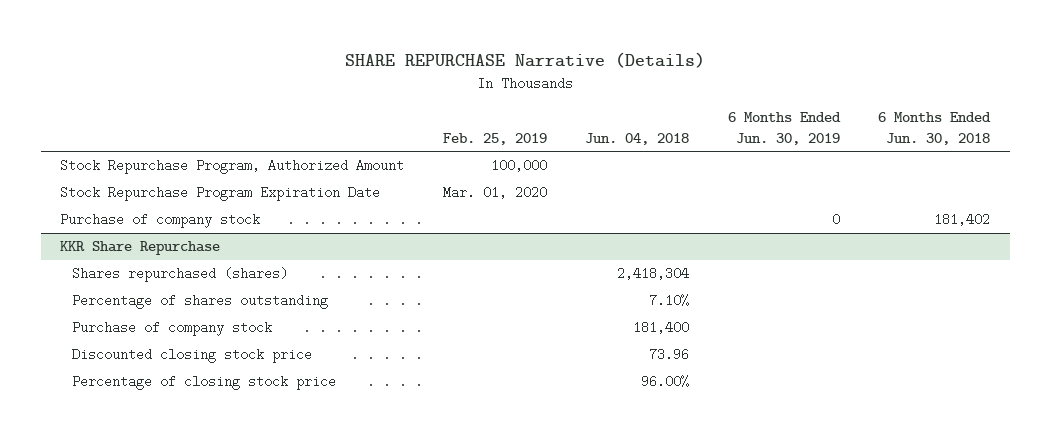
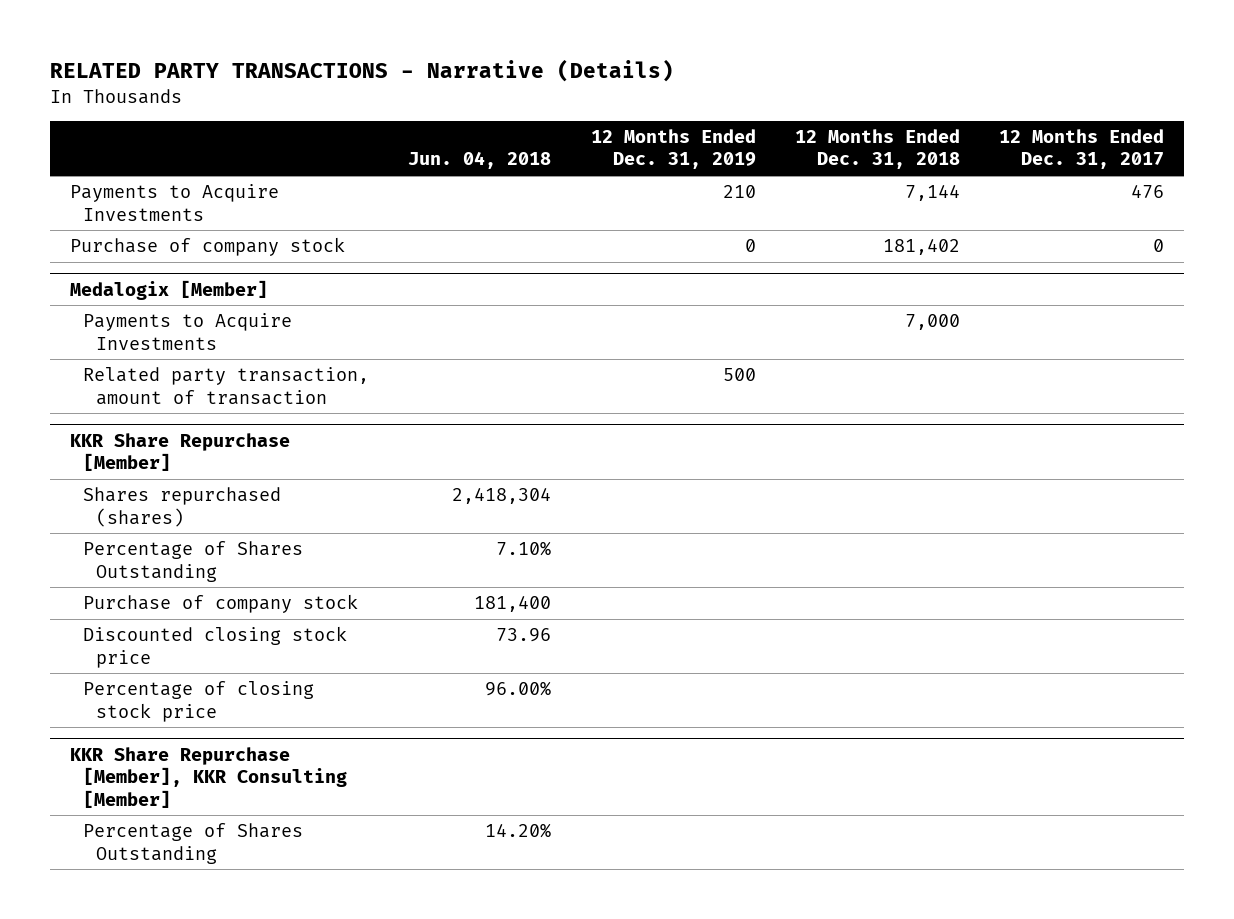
[345,51,706,68] SHARE REPURCHASE Narrative (Details) -> [50,59,675,83] RELATED PARTY TRANSACTIONS - Narrative (Details)
[442,132,547,145] Feb. 25, 2019 -> none
[727,112,841,145] 6 Months Ended Jun. 30, 2019 -> none
[878,112,992,145] 6 Months Ended Jun. 30, 2018 -> none
none -> [590,128,756,170] 12 Months Ended Dec. 31, 2019
none -> [794,128,960,170] 12 Months Ended Dec. 31, 2018
none -> [999,128,1165,170] 12 Months Ended Dec. 31, 2017
[59,159,404,175] Stock Repurchase Program, Authorized Amount -> none
[59,186,380,202] Stock Repurchase Program Expiration Date -> none
none -> [69,184,279,221] Payments to Acquire Investments
none -> [69,279,268,300] Medalogix [Member]
none -> [83,313,293,350] Payments to Acquire Investments
none -> [83,367,370,405] Related party transaction, amount of transaction
[59,241,220,256] KKR Share Repurchase -> [69,432,290,472] KKR Share Repurchase [Member]
[72,294,329,310] Percentage of shares outstanding -> [83,541,304,582] Percentage of Shares Outstanding
none -> [69,746,348,808] KKR Share Repurchase [Member], KKR Consulting [Member]
none -> [83,823,304,864] Percentage of Shares Outstanding

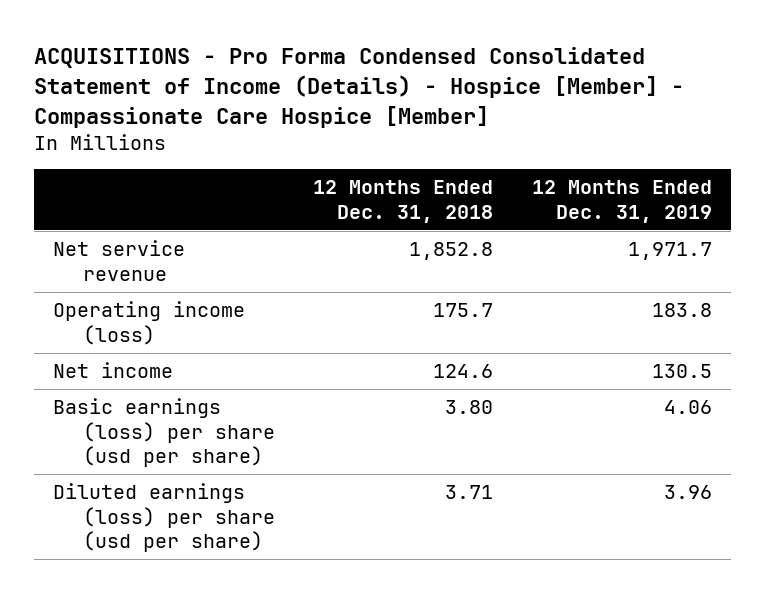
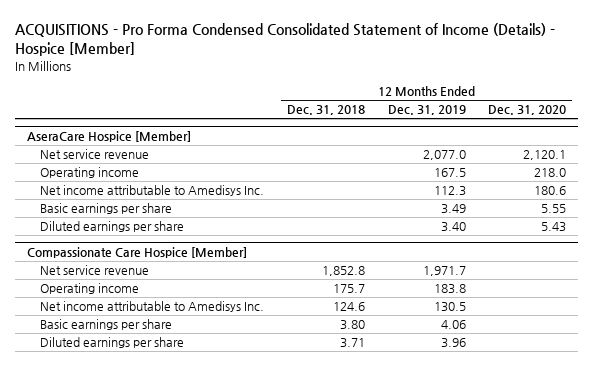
[34,47,685,128] ACQUISITIONS - Pro Forma Condensed Consolidated Statement of Income (Details) - Hospice [Member] - Compassionate Care Hospice [Member] -> [15,23,556,57] ACQUISITIONS - Pro Forma Condensed Consolidated Statement of Income (Details) - Hospice [Member]
none -> [488,105,567,116] Dec. 31, 2020
none -> [26,130,191,142] AseraCare Hospice [Member]
none -> [39,149,149,160] Net service revenue
none -> [39,167,139,179] Operating income
none -> [39,185,264,197] Net income attributable to Amedisys Inc.
none -> [39,203,172,215] Basic earnings per share
none -> [39,221,184,233] Diluted earnings per share
none -> [26,246,247,258] Compassionate Care Hospice [Member]
[53,301,246,345] Operating income (loss) -> [39,283,139,295] Operating income
[53,362,174,379] Net income -> [39,301,264,313] Net income attributable to Amedisys Inc.
[53,398,275,467] Basic earnings (loss) per share (usd per share) -> [39,319,172,331] Basic earnings per share
[53,483,275,552] Diluted earnings (loss) per share (usd per share) -> [39,337,184,349] Diluted earnings per share

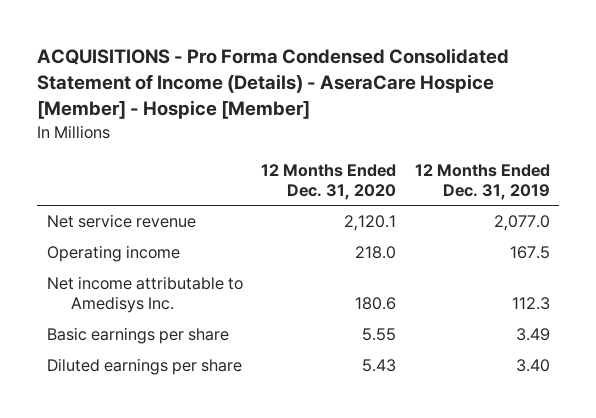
[15,23,556,57] ACQUISITIONS - Pro Forma Condensed Consolidated Statement of Income (Details) - Hospice [Member] -> [37,48,510,120] ACQUISITIONS - Pro Forma Condensed Consolidated Statement of Income (Details) - AseraCare Hospice [Member] - Hospice [Member]
[286,105,365,116] Dec. 31, 2018 -> none
[26,130,191,142] AseraCare Hospice [Member] -> none
[26,246,247,258] Compassionate Care Hospice [Member] -> none
[39,265,149,276] Net service revenue -> none
[39,283,139,295] Operating income -> none
[39,301,264,313] Net income attributable to Amedisys Inc. -> none
[39,319,172,331] Basic earnings per share -> none
[39,337,184,349] Diluted earnings per share -> none

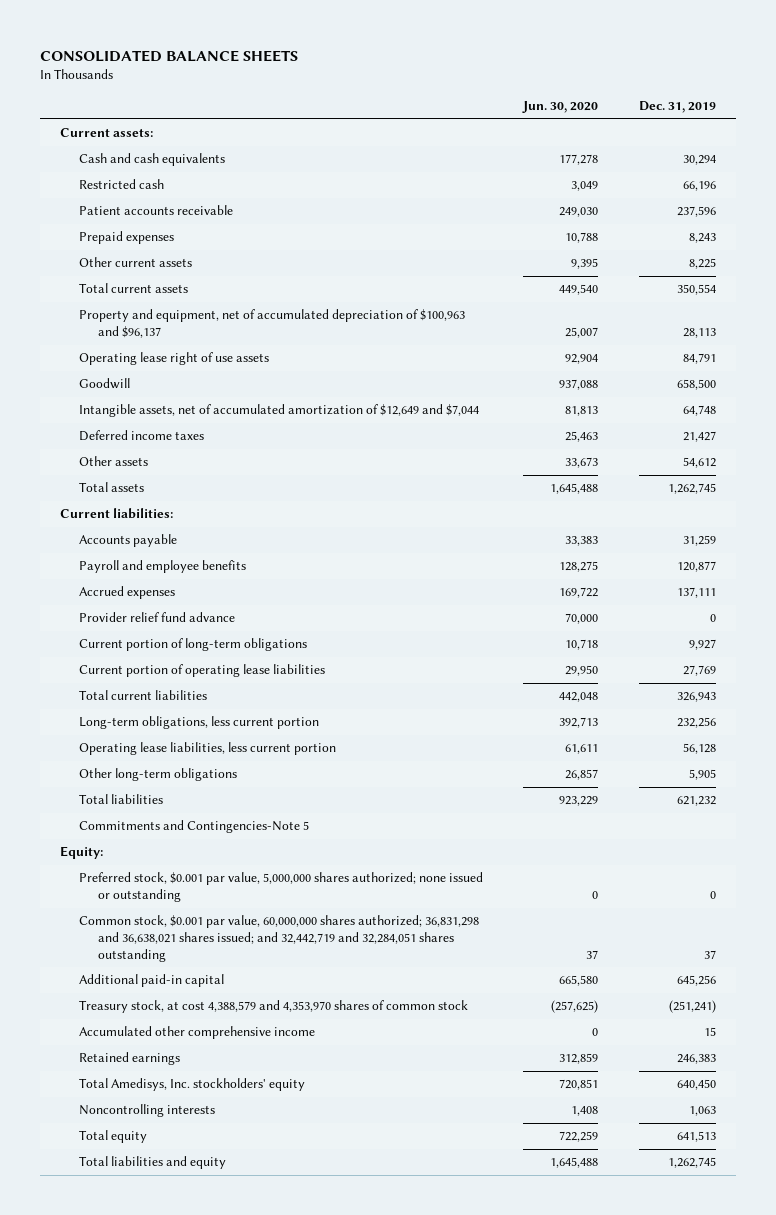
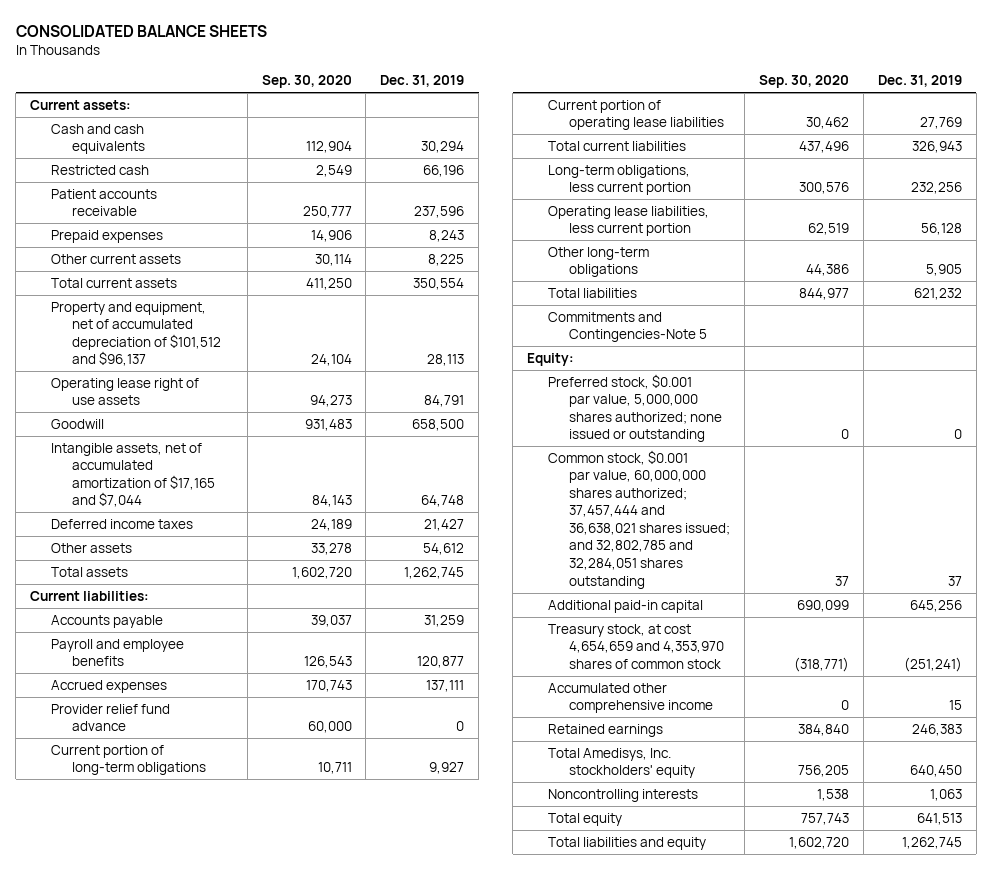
[522,101,599,114] Jun. 30, 2020 -> none
none -> [261,75,352,89] Sep. 30, 2020
[79,309,466,339] Property and equipment, net of accumulated depreciation of $100,963 and $96,137 -> [50,301,221,367] Property and equipment, net of accumulated depreciation of $101,512 and $96,137
[79,404,480,418] Intangible assets, net of accumulated amortization of $12,649 and $7,044 -> [50,442,215,508] Intangible assets, net of accumulated amortization of $17,165 and $7,044
[79,915,480,962] Common stock, $0.001 par value, 60,000,000 shares authorized; 36,831,298 and 36,638,021 shares issued; and 32,442,719 and 32,284,051 shares outstanding -> [548,449,730,589] Common stock, $0.001 par value, 60,000,000 shares authorized; 37,457,444 and 36,638,021 shares issued; and 32,802,785 and 32,284,051 shares outstanding
[79,1000,469,1014] Treasury stock, at cost 4,388,579 and 4,353,970 shares of common stock -> [548,623,724,669] Treasury stock, at cost 4,654,659 and 4,353,970 shares of common stock

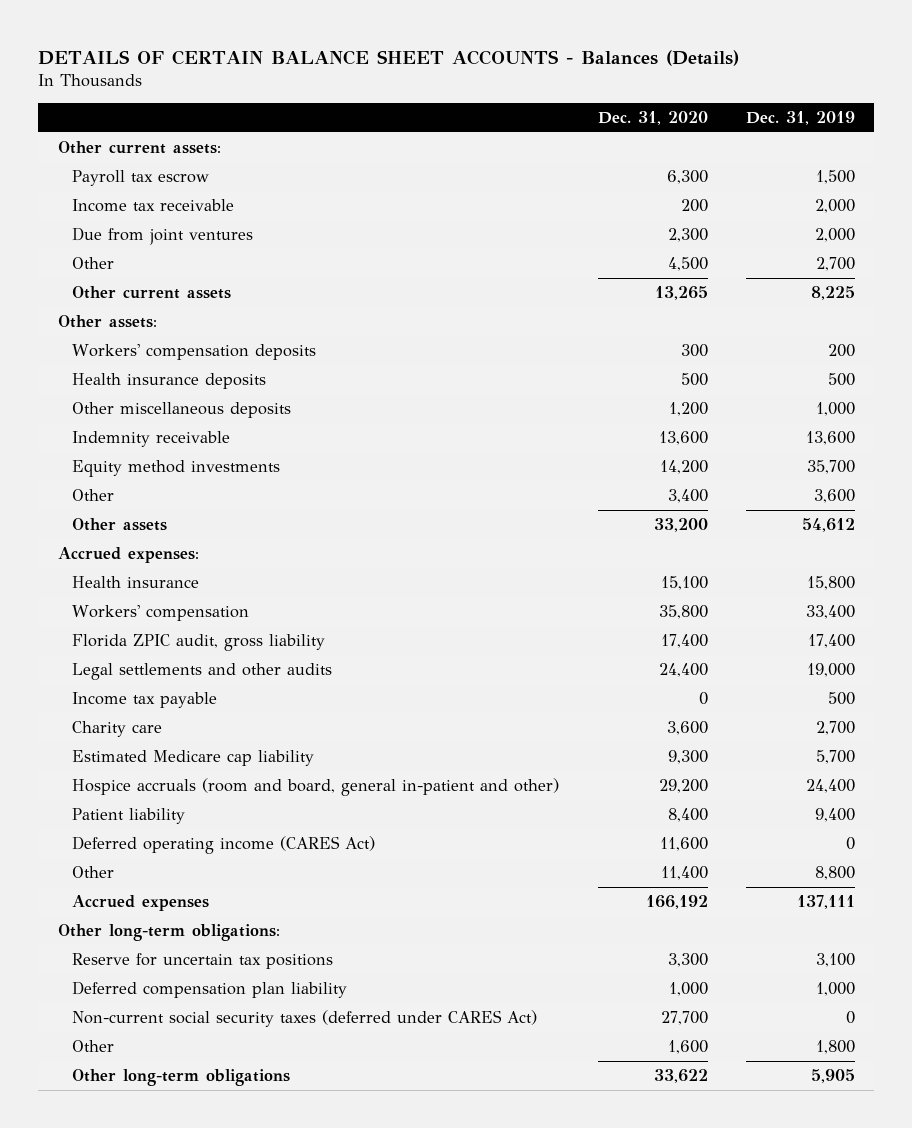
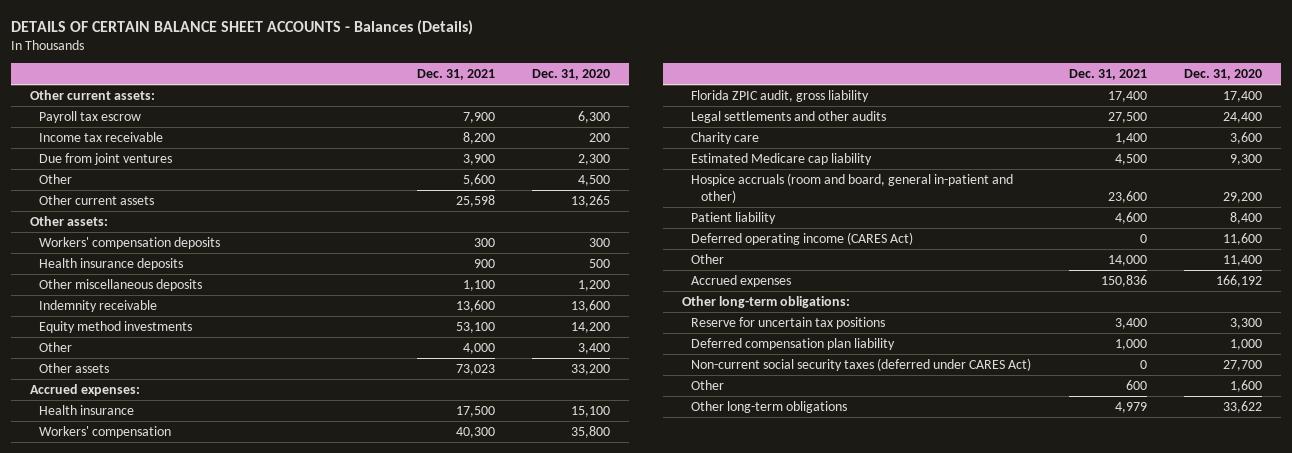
[745,110,855,125] Dec. 31, 2019 -> none
none -> [416,69,495,81] Dec. 31, 2021
[72,692,218,709] Income tax payable -> none

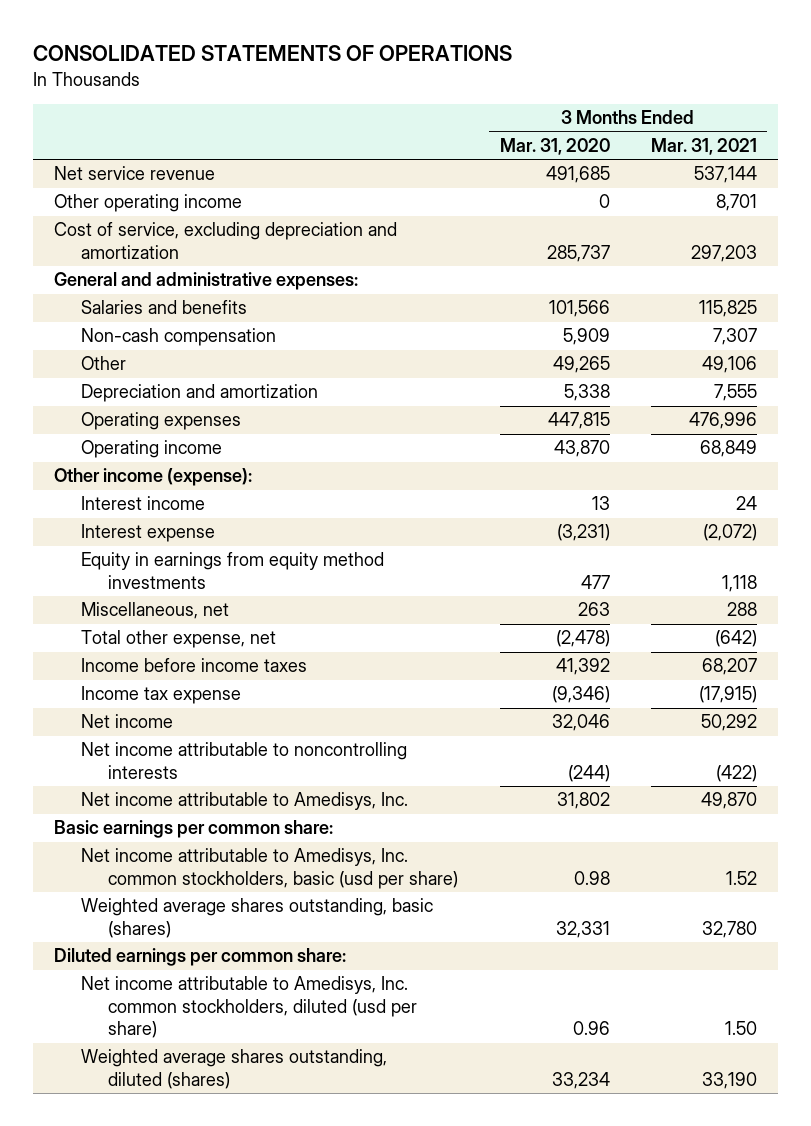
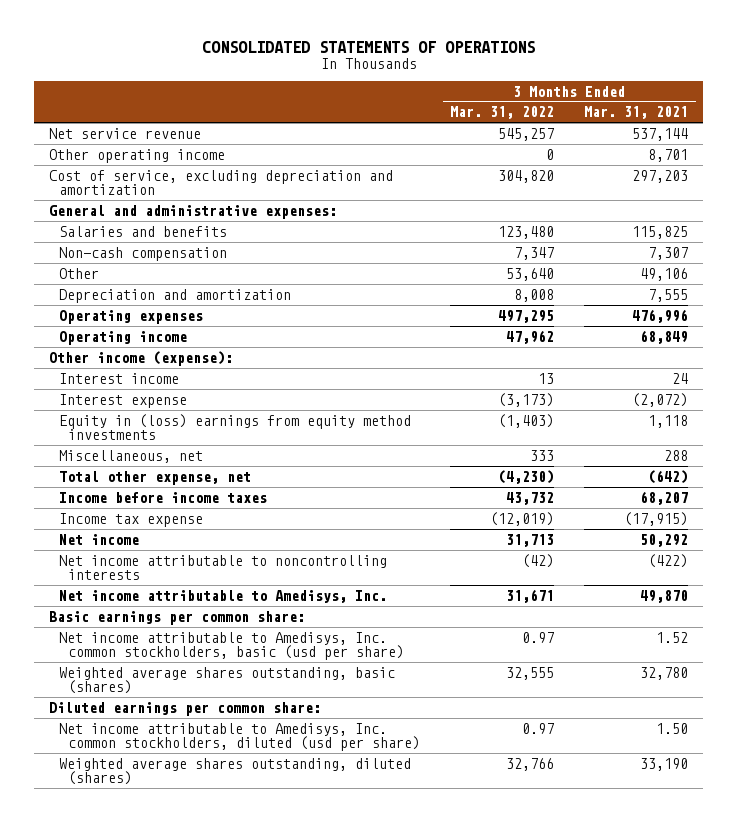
[499,138,610,156] Mar. 31, 2020 -> none
none -> [450,106,555,120] Mar. 31, 2022
[81,552,385,589] Equity in earnings from equity method investments -> [58,413,411,441] Equity in (loss) earnings from equity method investments

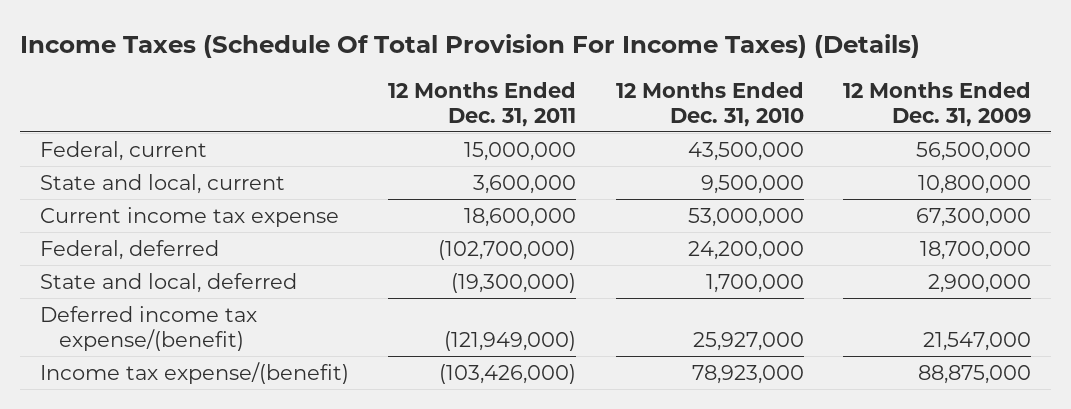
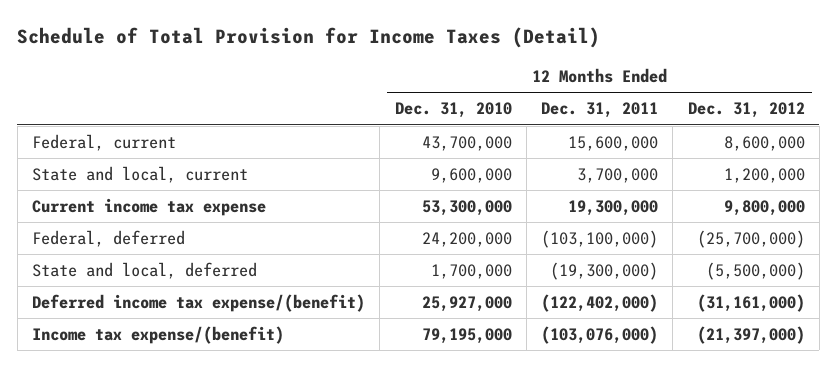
[19,33,920,58] Income Taxes (Schedule Of Total Provision For Income Taxes) (Details) -> [17,27,601,49] Schedule of Total Provision for Income Taxes (Detail)
[842,81,1031,127] 12 Months Ended Dec. 31, 2009 -> none
none -> [687,102,805,119] Dec. 31, 2012
[464,141,577,161] 15,000,000 -> [568,136,659,152] 15,600,000
[687,141,804,161] 43,500,000 -> [421,136,512,152] 43,700,000
[473,174,577,194] 3,600,000 -> [577,168,659,184] 3,700,000
[700,174,804,194] 9,500,000 -> [430,168,512,184] 9,600,000
[464,207,577,227] 18,600,000 -> [568,200,659,217] 19,300,000
[687,207,804,227] 53,000,000 -> [421,200,512,217] 53,300,000
[438,239,577,260] (102,700,000) -> [541,230,659,249] (103,100,000)
[444,330,577,351] (121,949,000) -> [541,294,659,313] (122,402,000)
[439,363,577,384] (103,426,000) -> [541,326,659,345] (103,076,000)
[691,364,804,384] 78,923,000 -> [421,328,512,345] 79,195,000

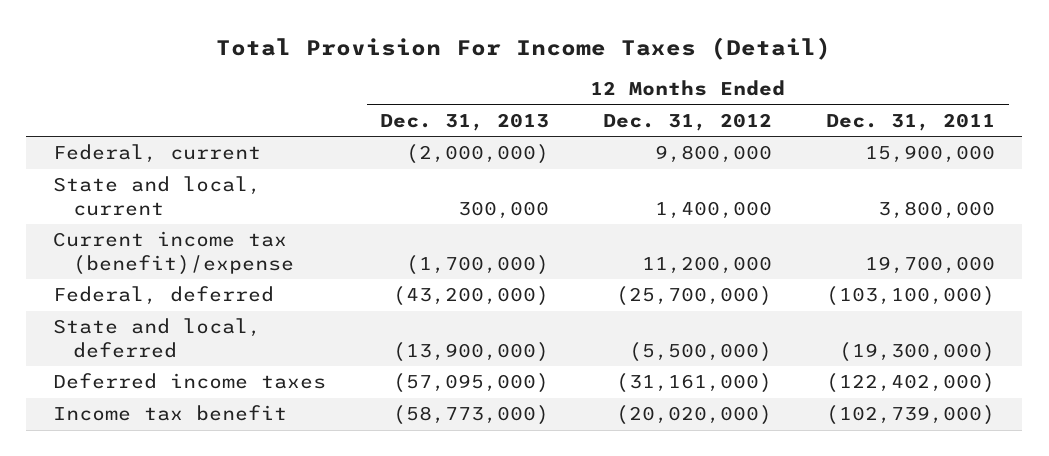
[17,27,601,49] Schedule of Total Provision for Income Taxes (Detail) -> [216,36,832,60] Total Provision For Income Taxes (Detail)
[394,102,512,119] Dec. 31, 2010 -> none
none -> [380,112,550,131] Dec. 31, 2013
[568,136,659,152] 15,600,000 -> [865,145,996,164] 15,900,000
[723,136,805,152] 8,600,000 -> [655,145,773,164] 9,800,000
[577,168,659,184] 3,700,000 -> [878,200,996,219] 3,800,000
[723,168,805,184] 1,200,000 -> [655,200,773,219] 1,400,000
[31,198,266,217] Current income tax expense -> [53,231,295,275] Current income tax (benefit)/expense
[568,200,659,217] 19,300,000 -> [865,255,996,274] 19,700,000
[723,200,805,217] 9,800,000 -> [642,255,773,274] 11,200,000
[31,294,365,313] Deferred income tax expense/(benefit) -> [53,373,327,390] Deferred income taxes
[31,326,284,345] Income tax expense/(benefit) -> [53,405,288,422] Income tax benefit
[541,326,659,345] (103,076,000) -> [826,405,996,426] (102,739,000)
[696,326,805,345] (21,397,000) -> [616,405,773,426] (20,020,000)

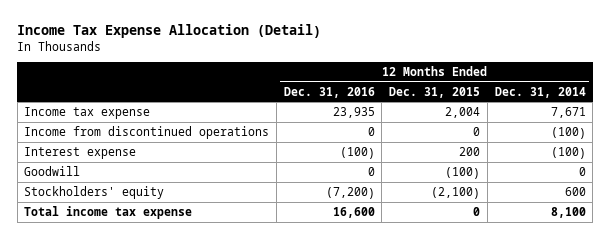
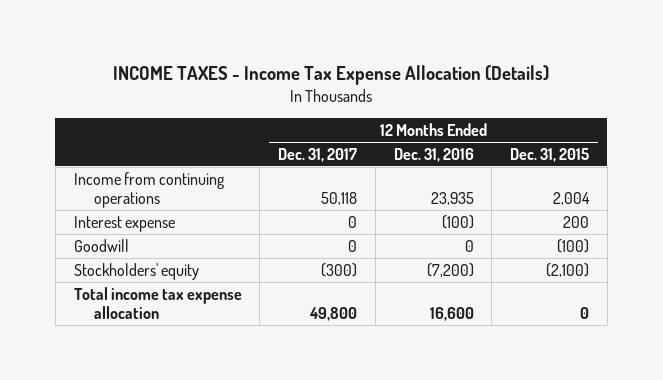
[17,24,322,39] Income Tax Expense Allocation (Detail) -> [113,65,550,86] INCOME TAXES - Income Tax Expense Allocation (Details)
[494,86,586,98] Dec. 31, 2014 -> none
none -> [278,147,358,162] Dec. 31, 2017
[24,125,270,139] Income from discontinued operations -> none
[24,106,151,119] Income tax expense -> [73,171,225,209] Income from continuing operations
[24,205,193,219] Total income tax expense -> [73,286,242,320] Total income tax expense allocation

